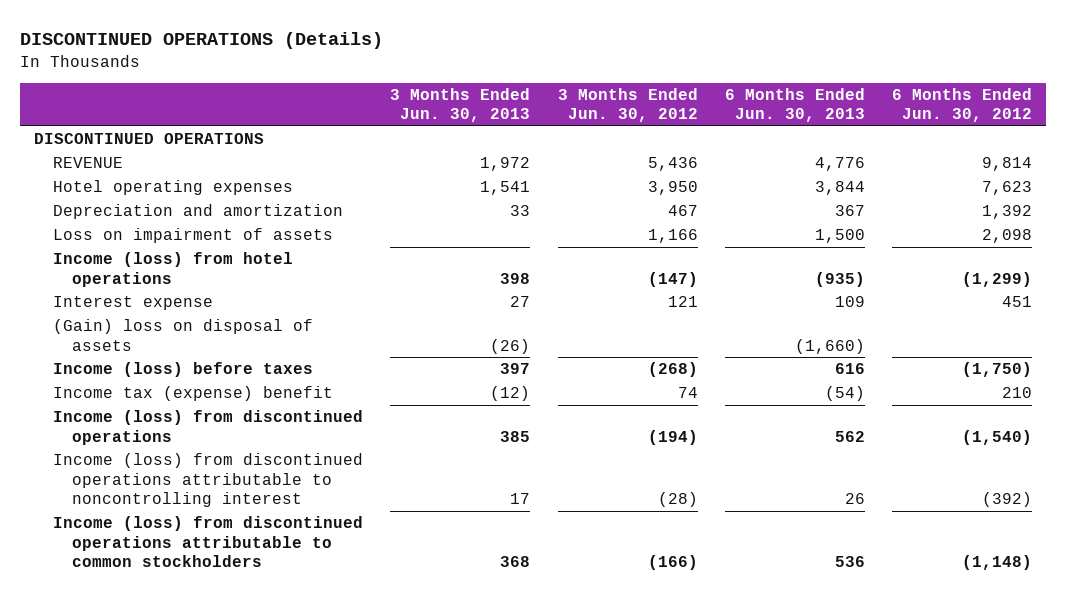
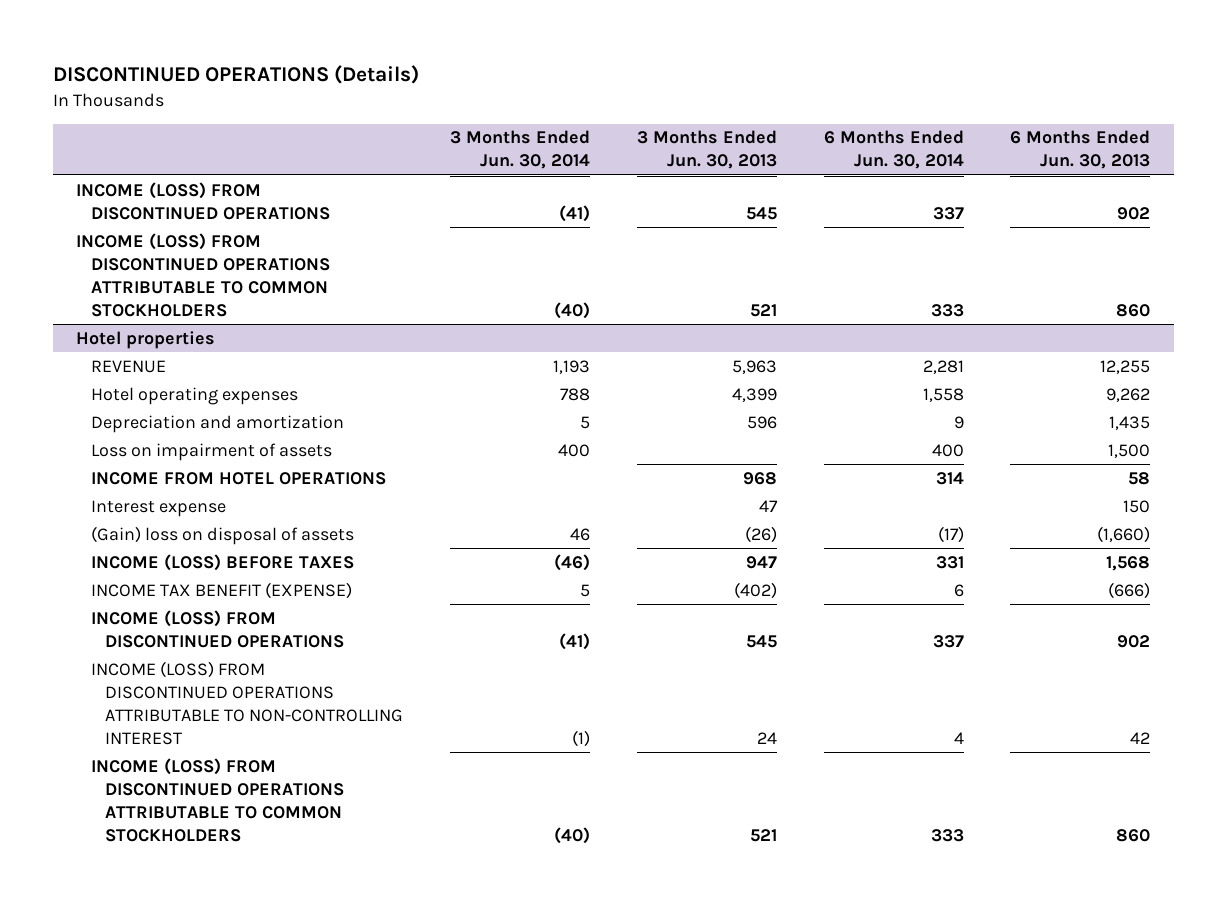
[557,87,698,123] 3 Months Ended Jun. 30, 2012 -> none
[892,87,1033,123] 6 Months Ended Jun. 30, 2012 -> none
none -> [450,130,591,170] 3 Months Ended Jun. 30, 2014
none -> [823,130,964,170] 6 Months Ended Jun. 30, 2014
[33,133,264,145] DISCONTINUED OPERATIONS -> none
none -> [76,181,330,220] INCOME (LOSS) FROM DISCONTINUED OPERATIONS
none -> [76,232,330,317] INCOME (LOSS) FROM DISCONTINUED OPERATIONS ATTRIBUTABLE TO COMMON STOCKHOLDERS
none -> [76,330,216,349] Hotel properties
[480,157,531,172] 1,972 -> [731,359,777,374] 5,963
[814,157,865,172] 4,776 -> [1100,359,1151,374] 12,255
[480,181,531,196] 1,541 -> [731,387,777,402] 4,399
[814,181,865,196] 3,844 -> [1106,387,1151,402] 9,262
[510,205,531,217] 33 -> [746,415,777,429] 596
[834,205,865,217] 367 -> [1109,415,1151,430] 1,435
[52,252,293,287] Income (loss) from hotel operations -> [90,471,386,485] INCOME FROM HOTEL OPERATIONS
[500,272,531,284] 398 -> [742,471,777,485] 968
[814,271,865,287] (935) -> [1128,471,1151,485] 58
[510,296,531,308] 27 -> [758,499,778,512] 47
[834,296,865,308] 109 -> [1123,499,1151,513] 150
[52,362,313,378] Income (loss) before taxes -> [90,553,354,571] INCOME (LOSS) BEFORE TAXES
[500,363,531,375] 397 -> [745,555,777,569] 947
[834,363,865,375] 616 -> [1106,555,1151,571] 1,568
[52,386,333,402] Income tax (expense) benefit -> [90,581,352,599] INCOME TAX BENEFIT (EXPENSE)
[490,386,531,402] (12) -> [733,581,777,599] (402)
[824,386,865,402] (54) -> [1108,581,1151,599] (666)
[52,410,363,445] Income (loss) from discontinued operations -> [90,609,345,648] INCOME (LOSS) FROM DISCONTINUED OPERATIONS
[500,430,531,442] 385 -> [745,634,777,648] 545
[834,430,865,442] 562 -> [1117,634,1151,648] 902
[52,453,363,508] Income (loss) from discontinued operations attributable to noncontrolling interest -> [90,660,404,745] INCOME (LOSS) FROM DISCONTINUED OPERATIONS ATTRIBUTABLE TO NON-CONTROLLING INTEREST
[510,493,531,505] 17 -> [756,731,777,744] 24
[844,493,865,505] 26 -> [1130,731,1151,744] 42
[52,516,363,568] Income (loss) from discontinued operations attributable to common stockholders -> [90,757,345,842] INCOME (LOSS) FROM DISCONTINUED OPERATIONS ATTRIBUTABLE TO COMMON STOCKHOLDERS
[500,556,531,568] 368 -> [749,828,777,842] 521
[834,556,865,568] 536 -> [1116,828,1151,842] 860

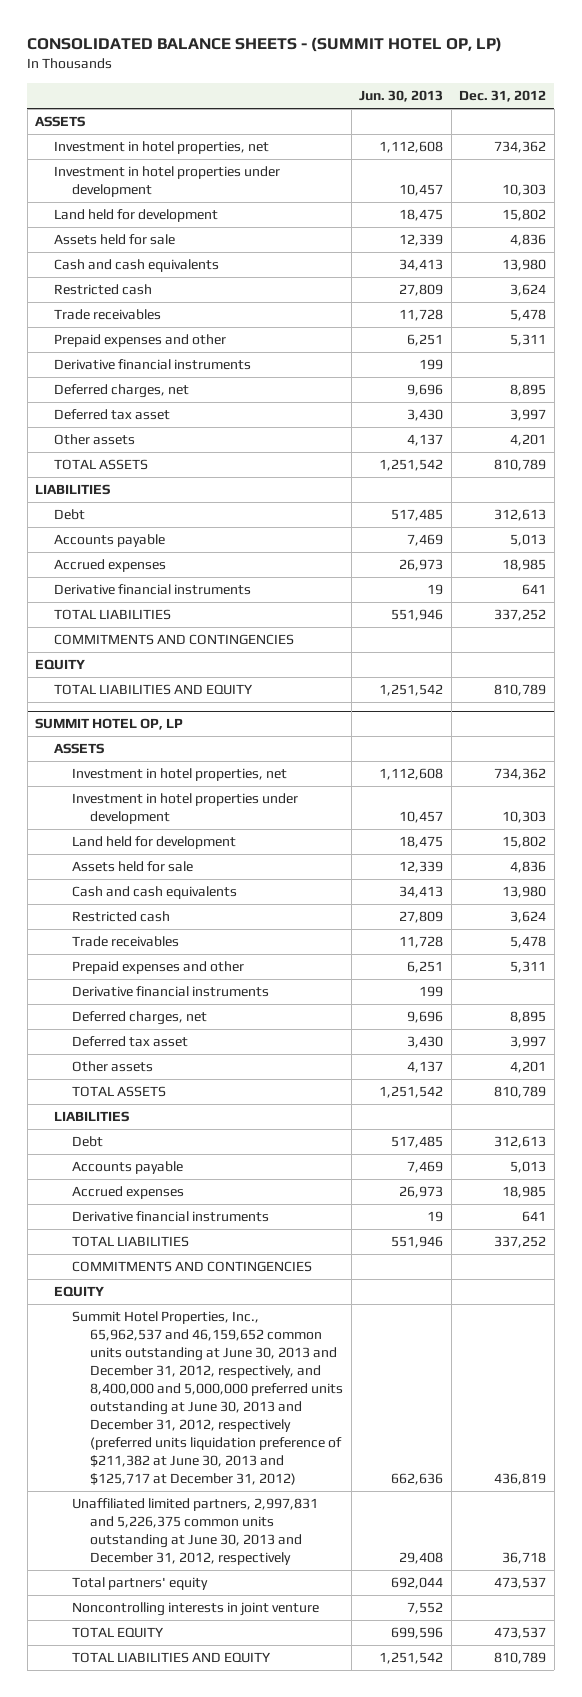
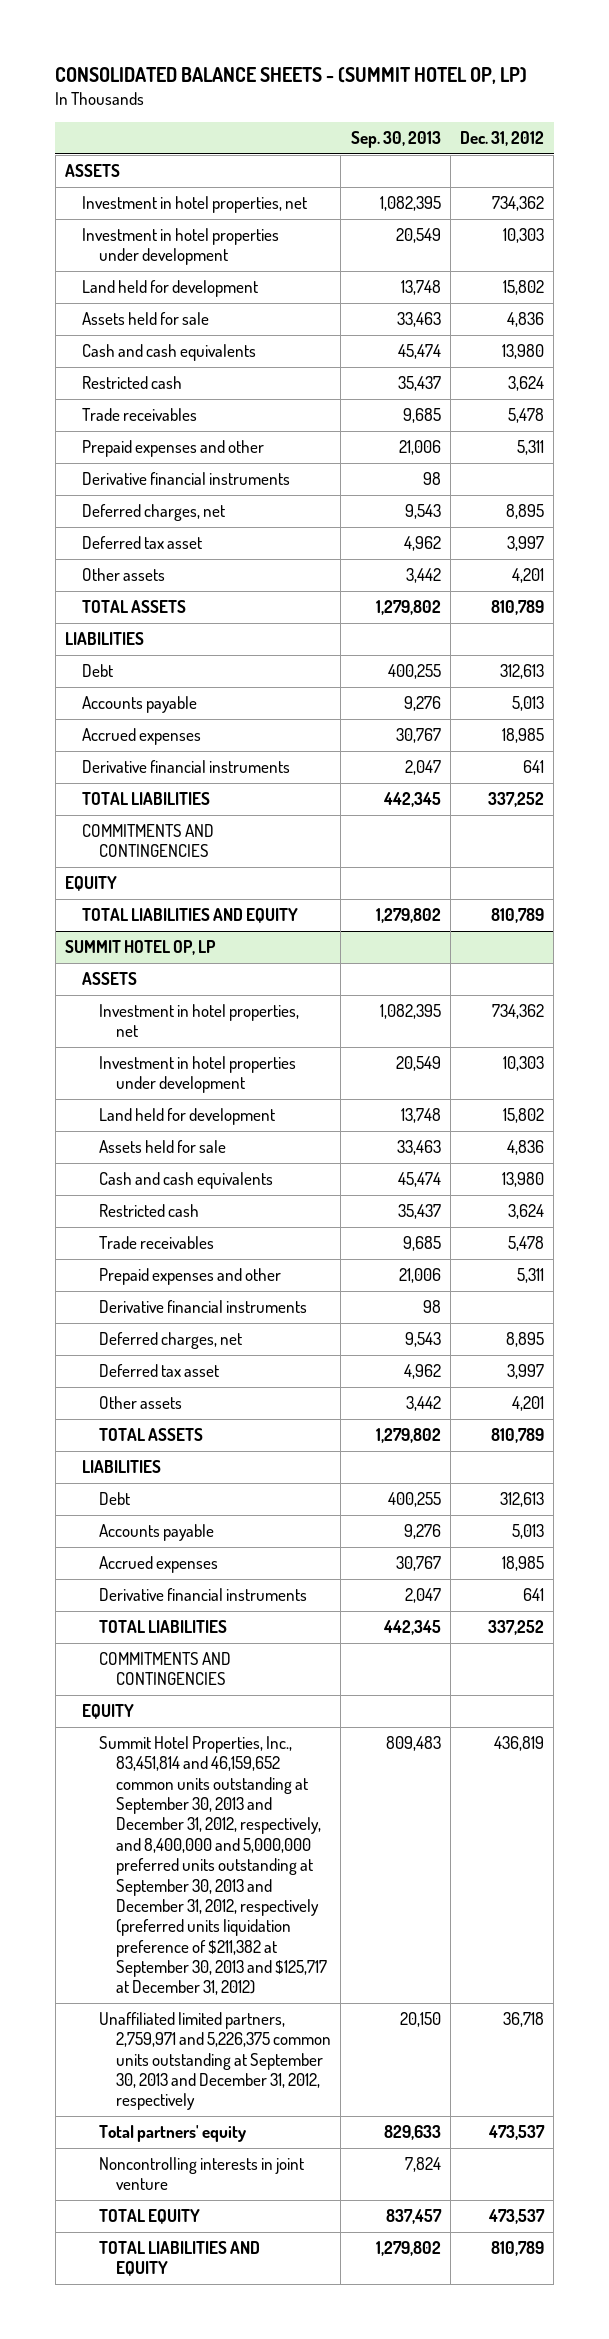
[359,89,444,102] Jun. 30, 2013 -> none
none -> [350,131,441,149] Sep. 30, 2013
[71,1311,344,1486] Summit Hotel Properties, Inc., 65,962,537 and 46,159,652 common units outstanding at June 30, 2013 and December 31, 2012, respectively, and 8,400,000 and 5,000,000 preferred units outstanding at June 30, 2013 and December 31, 2012, respectively (preferred units liquidation preference of $211,382 at June 30, 2013 and $125,717 at December 31, 2012) -> [98,1736,327,1996] Summit Hotel Properties, Inc., 83,451,814 and 46,159,652 common units outstanding at September 30, 2013 and December 31, 2012, respectively, and 8,400,000 and 5,000,000 preferred units outstanding at September 30, 2013 and December 31, 2012, respectively (preferred units liquidation preference of $211,382 at September 30, 2013 and $125,717 at December 31, 2012)
[71,1498,318,1566] Unaffiliated limited partners, 2,997,831 and 5,226,375 common units outstanding at June 30, 2013 and December 31, 2012, respectively -> [98,2012,331,2111] Unaffiliated limited partners, 2,759,971 and 5,226,375 common units outstanding at September 30, 2013 and December 31, 2012, respectively

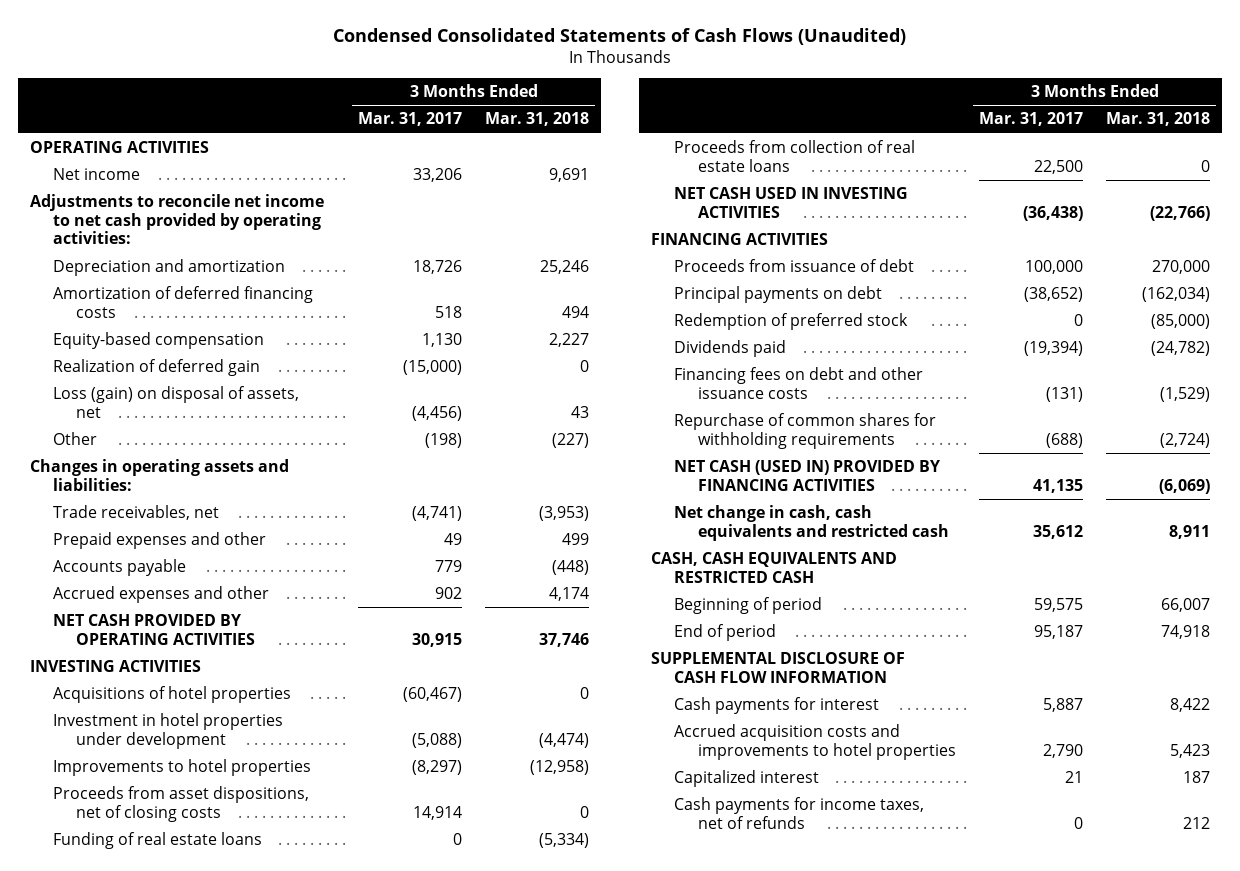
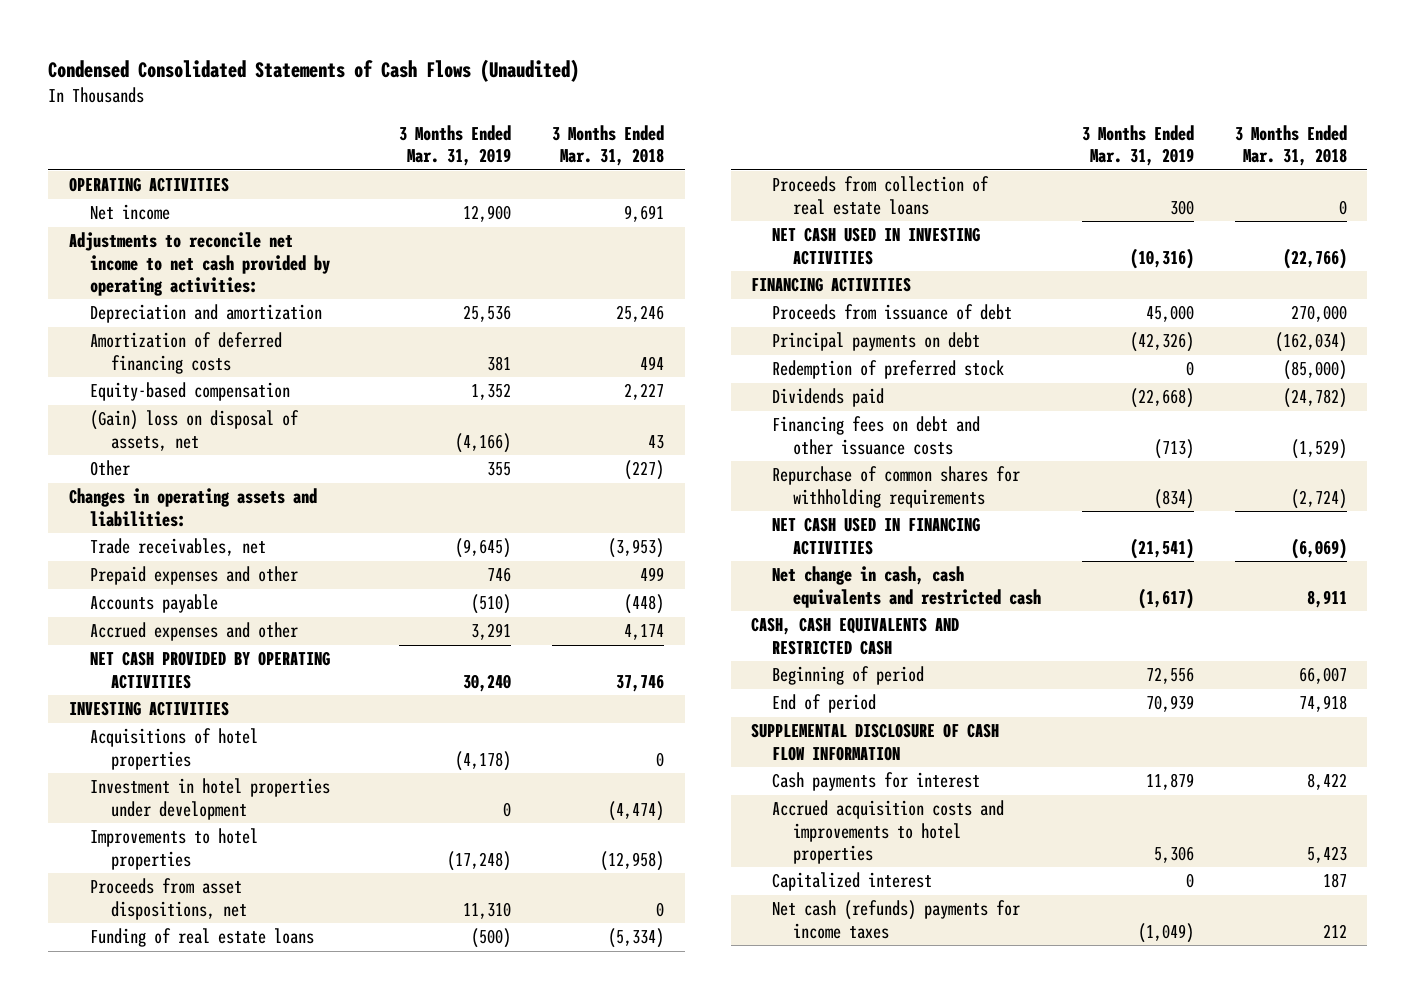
[357,112,462,127] Mar. 31, 2017 -> none
none -> [399,125,512,167] 3 Months Ended Mar. 31, 2019
[53,359,261,377] Realization of deferred gain -> none
[53,386,300,418] Loss (gain) on disposal of assets, net -> [89,410,299,451] (Gain) loss on disposal of assets, net
[53,786,310,822] Proceeds from asset dispositions, net of closing costs -> [89,878,247,920] Proceeds from asset dispositions, net
[674,460,941,491] NET CASH (USED IN) PROVIDED BY FINANCING ACTIVITIES -> [772,517,981,555] NET CASH USED IN FINANCING ACTIVITIES
[674,797,925,829] Cash payments for income taxes, net of refunds -> [772,900,1021,939] Net cash (refunds) payments for income taxes

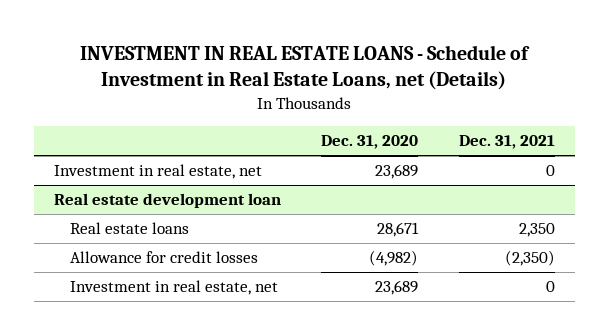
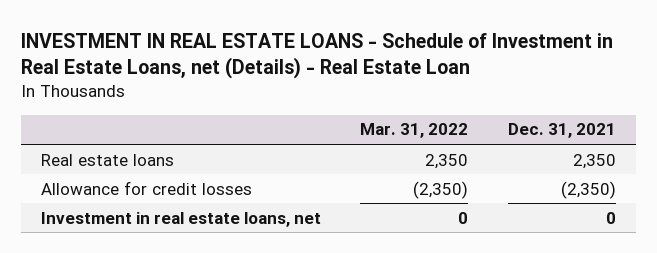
[80,45,531,91] INVESTMENT IN REAL ESTATE LOANS - Schedule of Investment in Real Estate Loans, net (Details) -> [21,32,614,80] INVESTMENT IN REAL ESTATE LOANS - Schedule of Investment in Real Estate Loans, net (Details) - Real Estate Loan
[321,135,419,150] Dec. 31, 2020 -> none
none -> [360,123,469,139] Mar. 31, 2022
[54,164,263,180] Investment in real estate, net -> none
[54,193,282,209] Real estate development loan -> none
[69,280,278,296] Investment in real estate, net -> [40,211,321,227] Investment in real estate loans, net

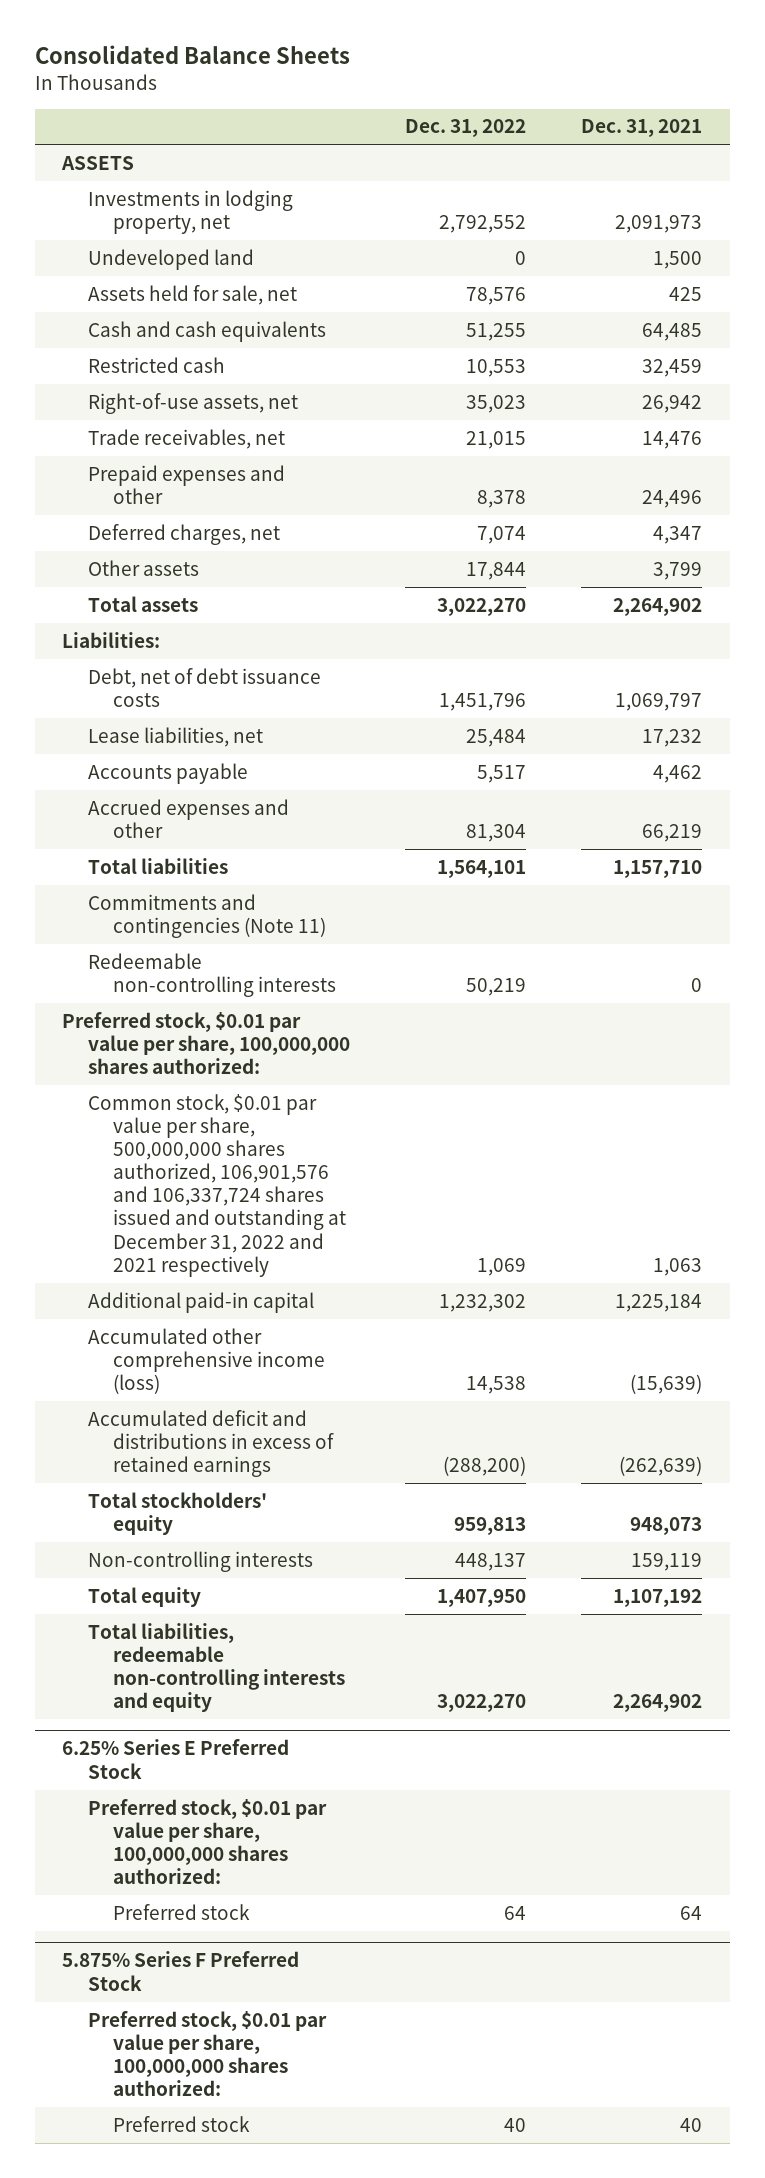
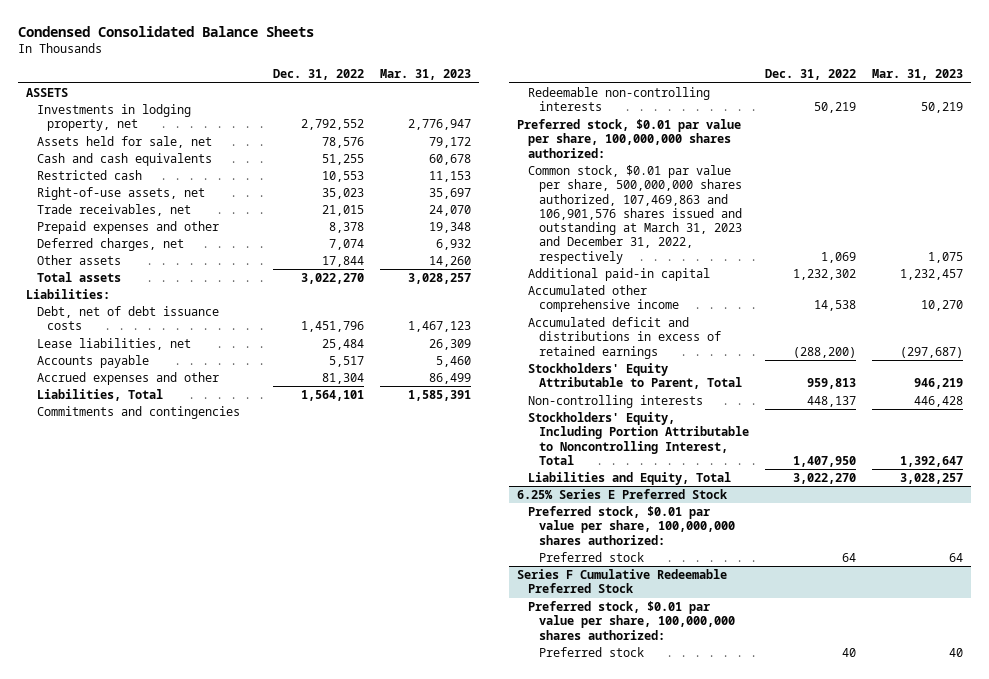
[34,45,350,65] Consolidated Balance Sheets -> [17,25,314,37] Condensed Consolidated Balance Sheets
[581,119,703,138] Dec. 31, 2021 -> none
none -> [380,69,472,81] Mar. 31, 2023
[87,248,254,270] Undeveloped land -> none
[87,857,228,874] Total liabilities -> [36,389,163,402] Liabilities, Total
[87,893,326,938] Commitments and contingencies (Note 11) -> [36,406,240,420] Commitments and contingencies
[87,1093,346,1277] Common stock, $0.01 par value per share, 500,000,000 shares authorized, 106,901,576 and 106,337,724 shares issued and outstanding at December 31, 2022 and 2021 respectively -> [528,165,743,264] Common stock, $0.01 par value per share, 500,000,000 shares authorized, 107,469,863 and 106,901,576 shares issued and outstanding at March 31, 2023 and December 31, 2022, respectively
[87,1327,325,1395] Accumulated other comprehensive income (loss) -> [528,285,680,313] Accumulated other comprehensive income
[87,1491,267,1535] Total stockholders' equity -> [528,363,743,390] Stockholders' Equity Attributable to Parent, Total
[87,1586,201,1607] Total equity -> [528,412,750,465] Stockholders' Equity, Including Portion Attributable to Noncontrolling Interest, Total
[87,1622,345,1713] Total liabilities, redeemable non-controlling interests and equity -> [528,472,732,486] Liabilities and Equity, Total
[62,1951,300,1991] 5.875% Series F Preferred Stock -> [517,569,728,594] Series F Cumulative Redeemable Preferred Stock

